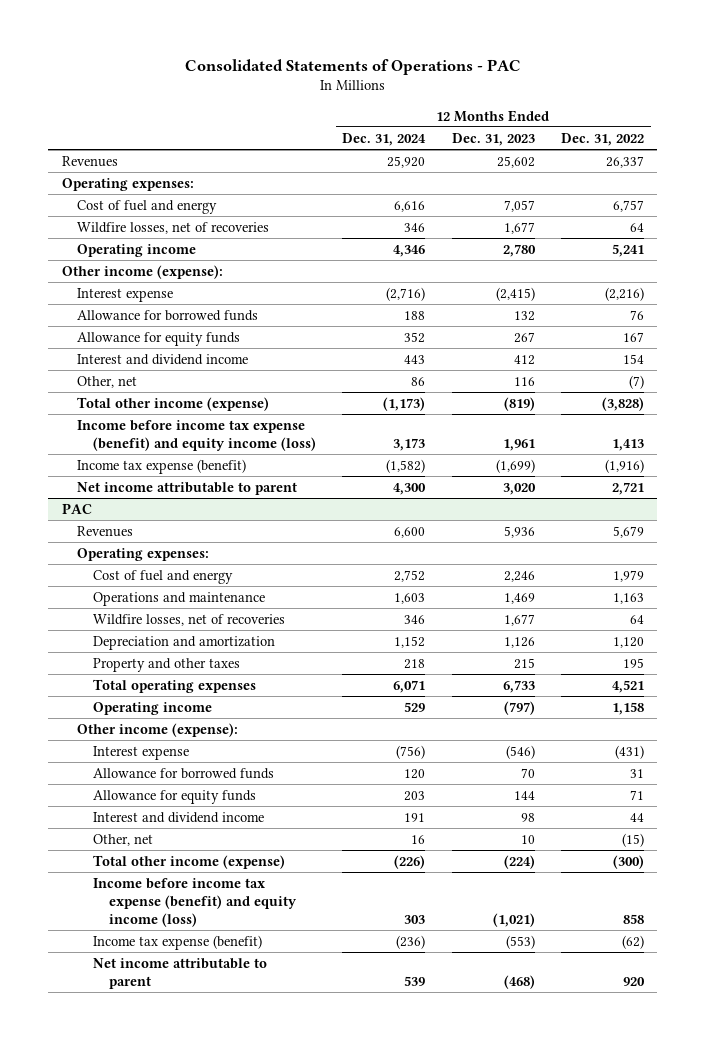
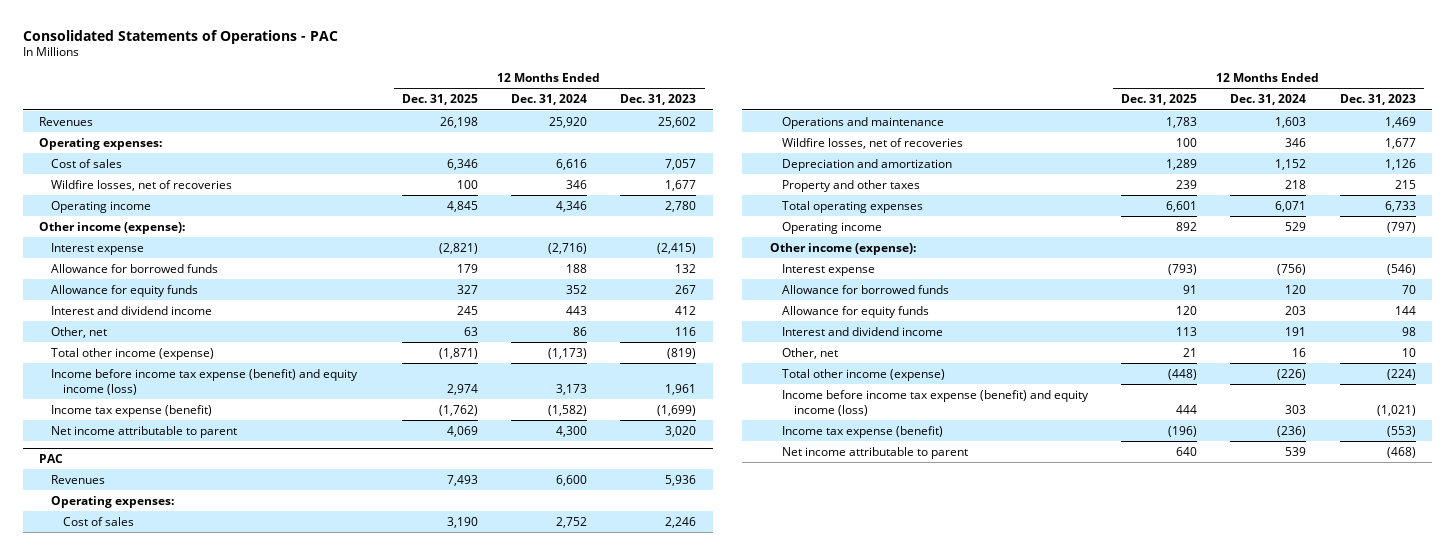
[561,132,645,146] Dec. 31, 2022 -> none
none -> [402,94,479,106] Dec. 31, 2025
[77,199,218,214] Cost of fuel and energy -> [51,158,123,168] Cost of sales
[93,569,234,584] Cost of fuel and energy -> [62,516,134,526] Cost of sales

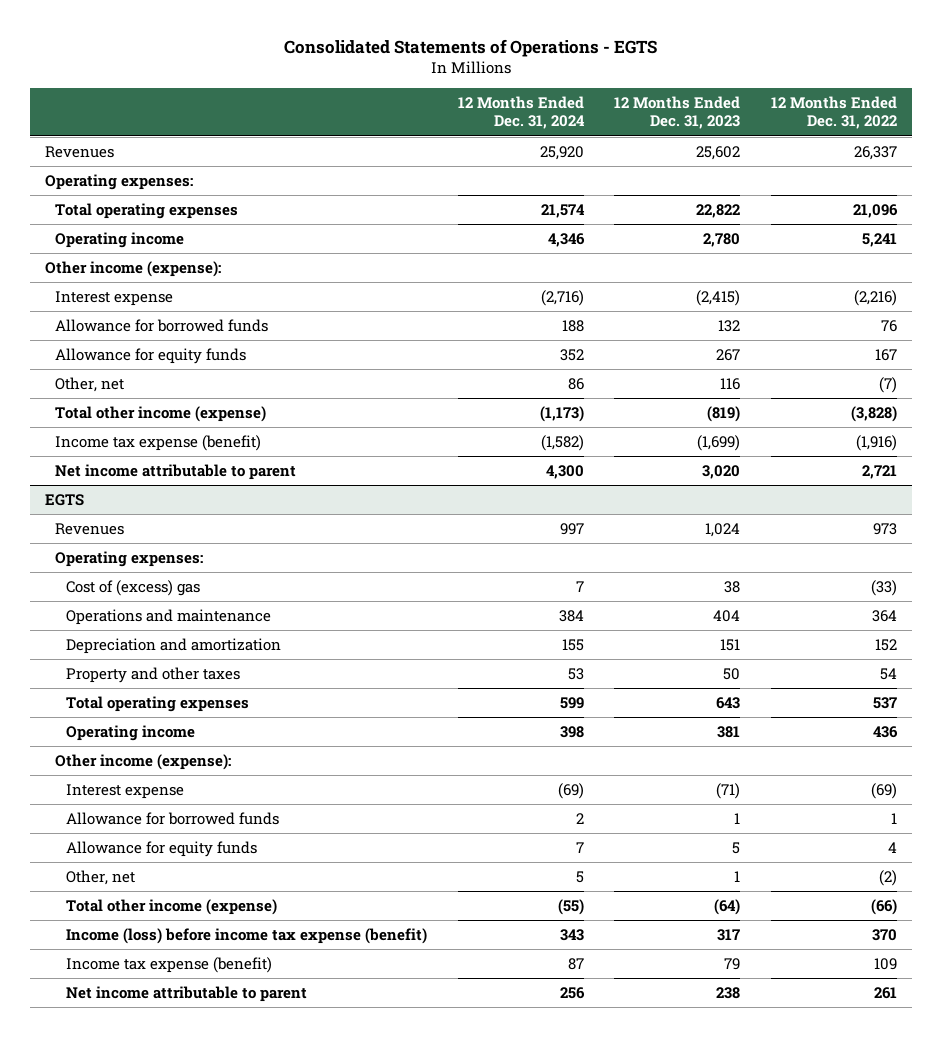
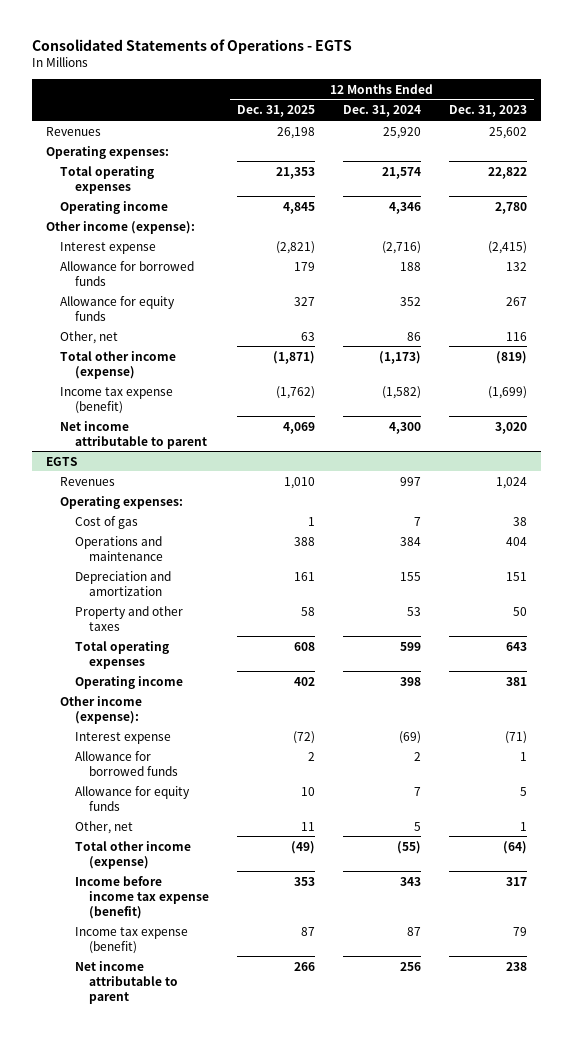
[770,95,897,130] 12 Months Ended Dec. 31, 2022 -> none
none -> [236,105,315,118] Dec. 31, 2025
[66,580,201,597] Cost of (excess) gas -> [74,515,138,529] Cost of gas
[66,928,428,945] Income (loss) before income tax expense (benefit) -> [74,875,209,919] Income before income tax expense (benefit)

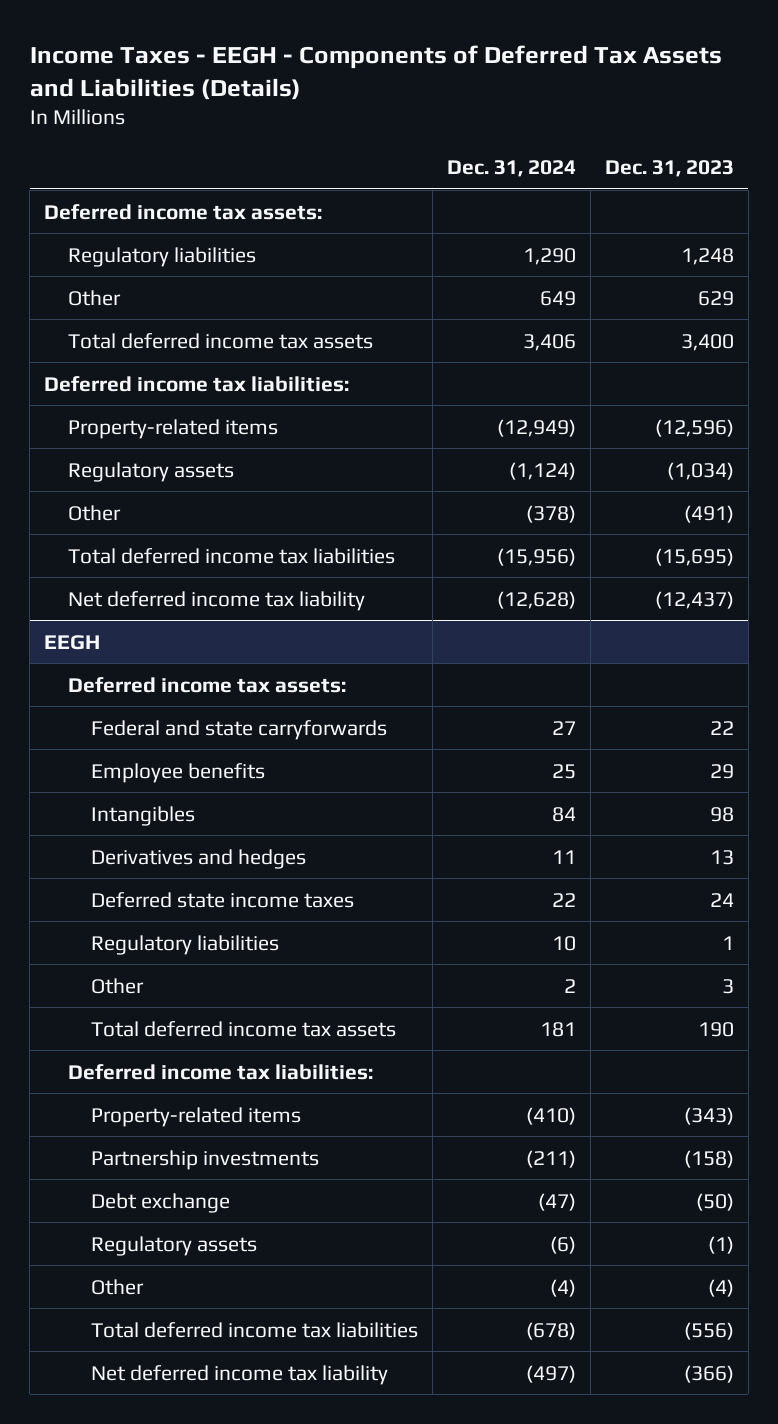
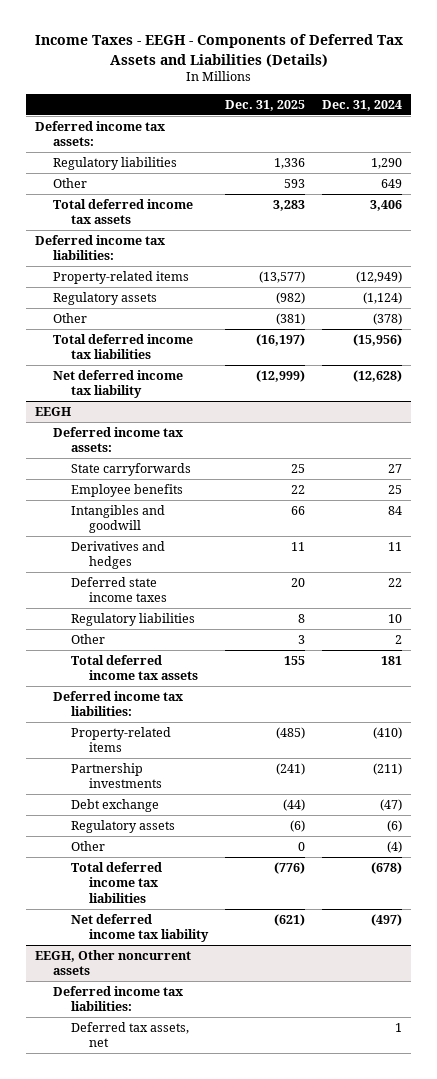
[604,159,734,177] Dec. 31, 2023 -> none
none -> [225,99,306,111] Dec. 31, 2025
[90,719,387,740] Federal and state carryforwards -> [71,462,192,476] State carryforwards
[90,805,195,826] Intangibles -> [71,504,166,534] Intangibles and goodwill
none -> [34,949,191,976] EEGH, Other noncurrent assets
none -> [52,985,183,1012] Deferred income tax liabilities:
none -> [71,1021,190,1048] Deferred tax assets, net

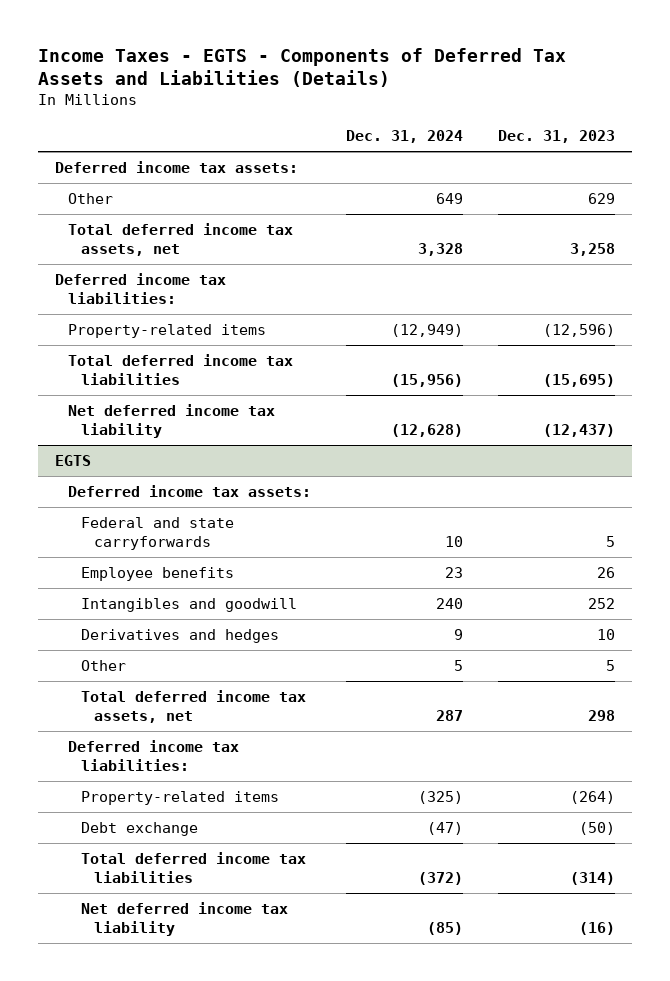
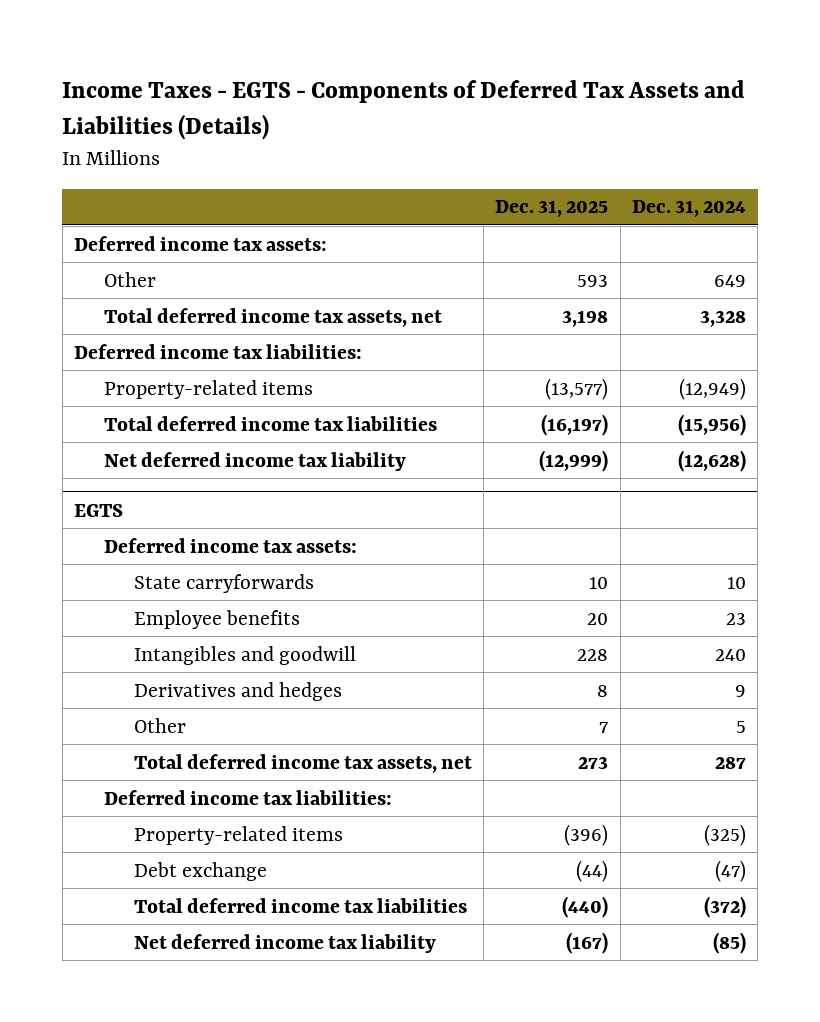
[497,130,615,144] Dec. 31, 2023 -> none
none -> [495,200,609,218] Dec. 31, 2025
[81,516,235,551] Federal and state carryforwards -> [133,573,314,593] State carryforwards

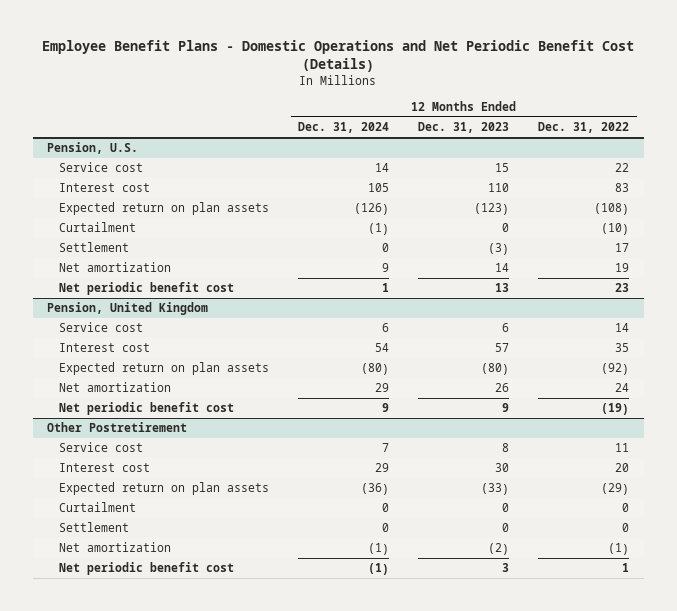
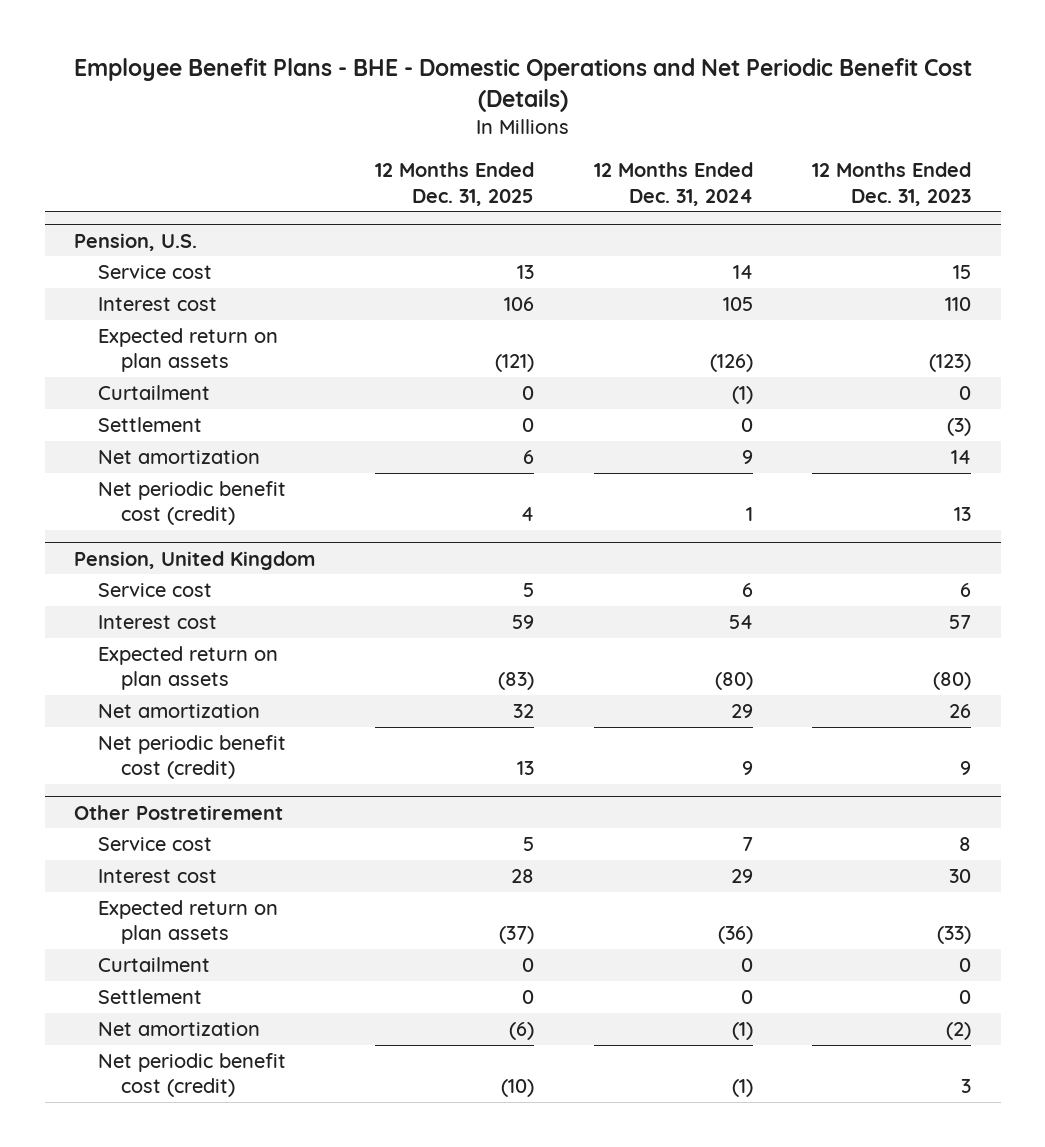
[42,39,635,73] Employee Benefit Plans - Domestic Operations and Net Periodic Benefit Cost (Details) -> [73,57,972,113] Employee Benefit Plans - BHE - Domestic Operations and Net Periodic Benefit Cost (Details)
[538,122,630,134] Dec. 31, 2022 -> none
none -> [374,162,534,206] 12 Months Ended Dec. 31, 2025
[58,282,234,296] Net periodic benefit cost -> [97,480,286,526] Net periodic benefit cost (credit)
[58,402,234,416] Net periodic benefit cost -> [97,734,286,780] Net periodic benefit cost (credit)
[58,562,234,576] Net periodic benefit cost -> [97,1052,286,1098] Net periodic benefit cost (credit)

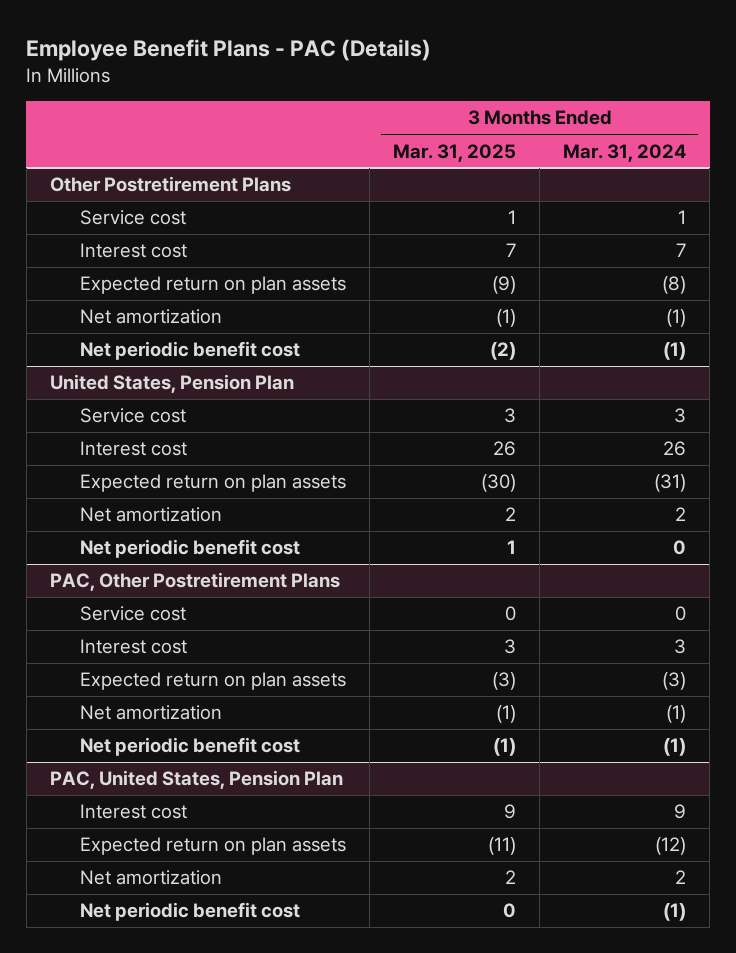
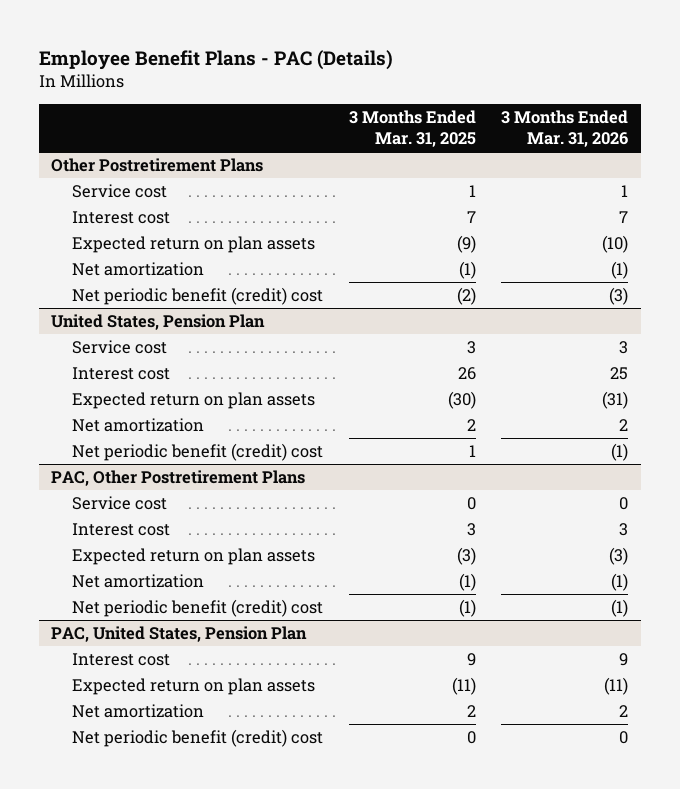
[563,143,687,162] Mar. 31, 2024 -> none
none -> [501,110,629,148] 3 Months Ended Mar. 31, 2026
[79,341,300,361] Net periodic benefit cost -> [72,286,324,305] Net periodic benefit (credit) cost
[79,539,300,559] Net periodic benefit cost -> [72,442,324,461] Net periodic benefit (credit) cost
[79,737,300,757] Net periodic benefit cost -> [72,598,324,617] Net periodic benefit (credit) cost
[79,902,300,922] Net periodic benefit cost -> [72,728,324,747] Net periodic benefit (credit) cost

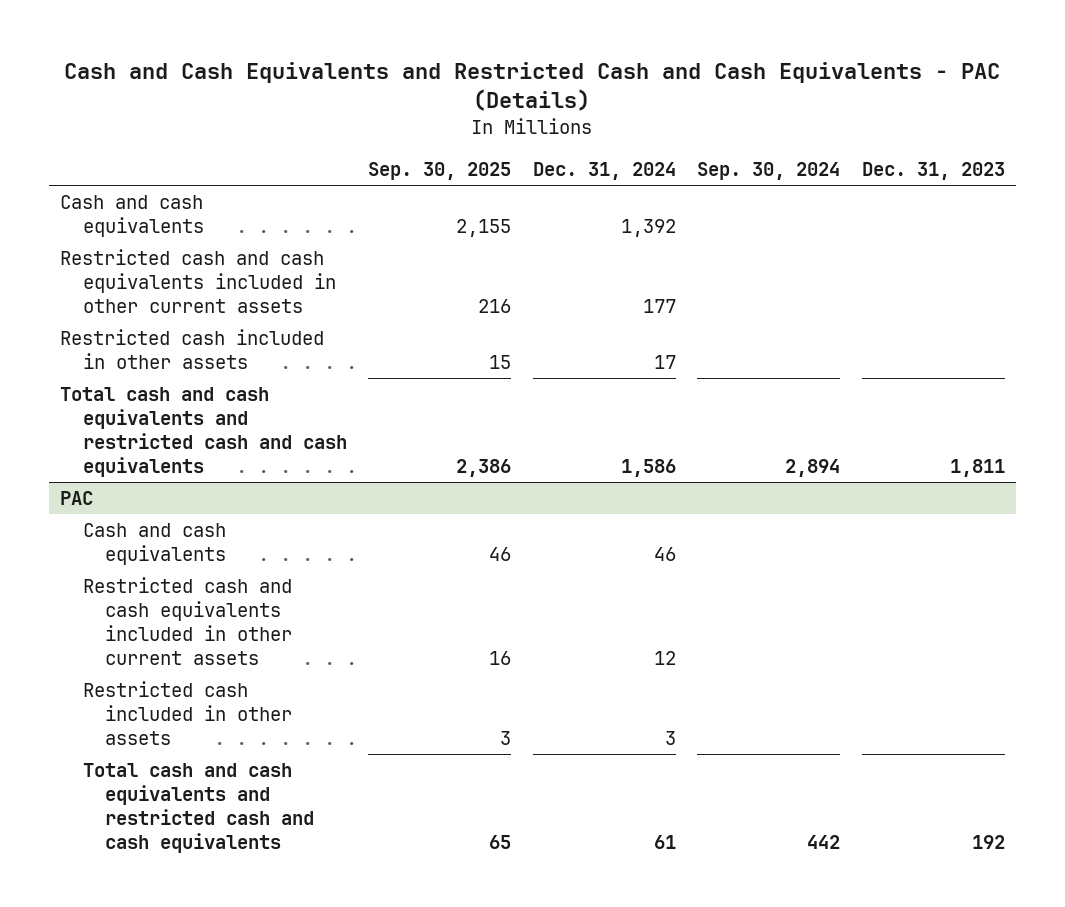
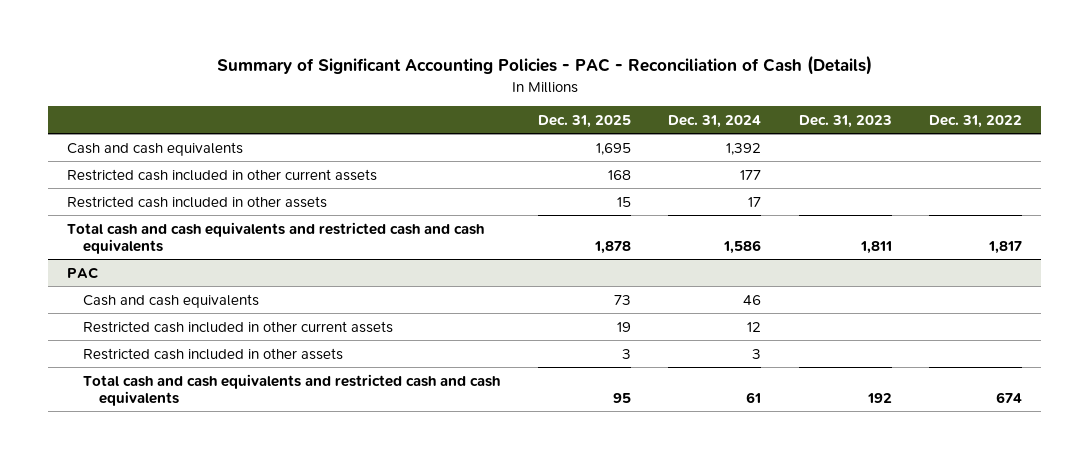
[64,61,1001,112] Cash and Cash Equivalents and Restricted Cash and Cash Equivalents - PAC (Details) -> [216,55,872,76] Summary of Significant Accounting Policies - PAC - Reconciliation of Cash (Details)
[368,162,512,181] Sep. 30, 2025 -> none
[697,162,841,181] Sep. 30, 2024 -> none
none -> [537,114,631,128] Dec. 31, 2025
none -> [929,114,1023,128] Dec. 31, 2022
[59,249,336,314] Restricted cash and cash equivalents included in other current assets -> [67,168,378,181] Restricted cash included in other current assets
[82,577,293,666] Restricted cash and cash equivalents included in other current assets -> [83,320,394,333] Restricted cash included in other current assets

